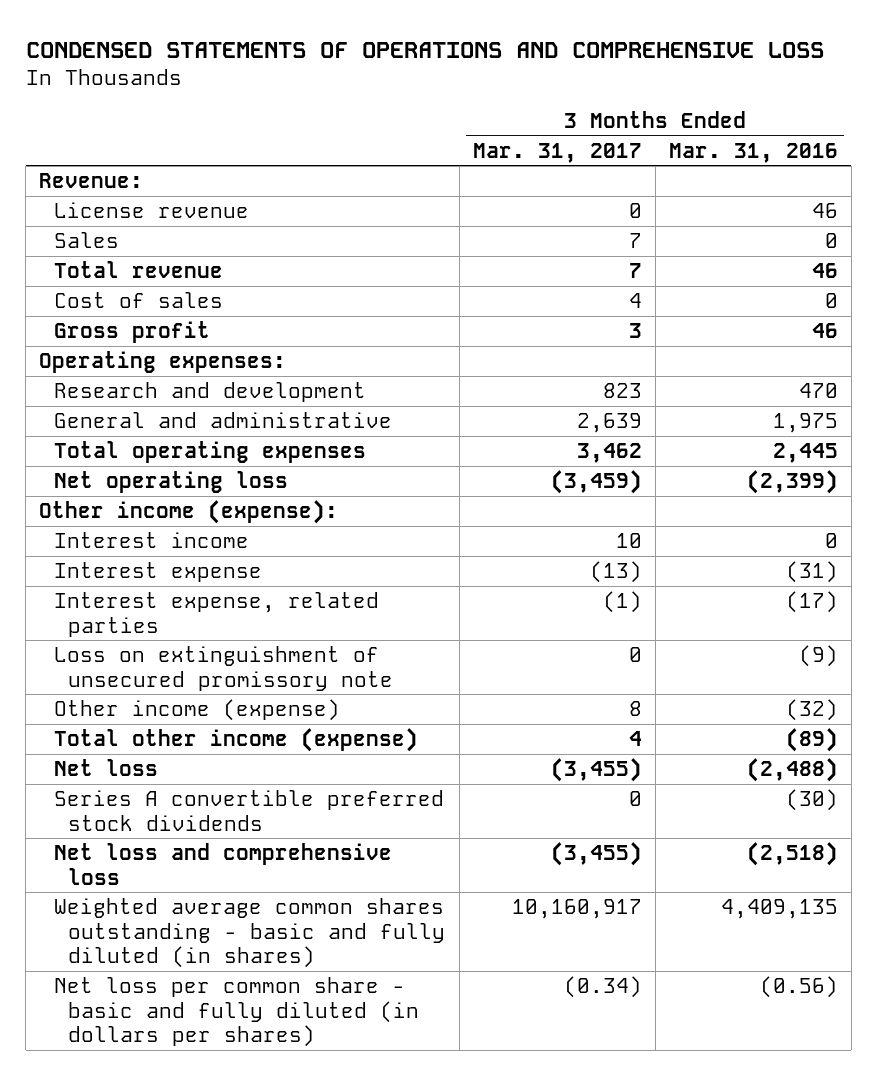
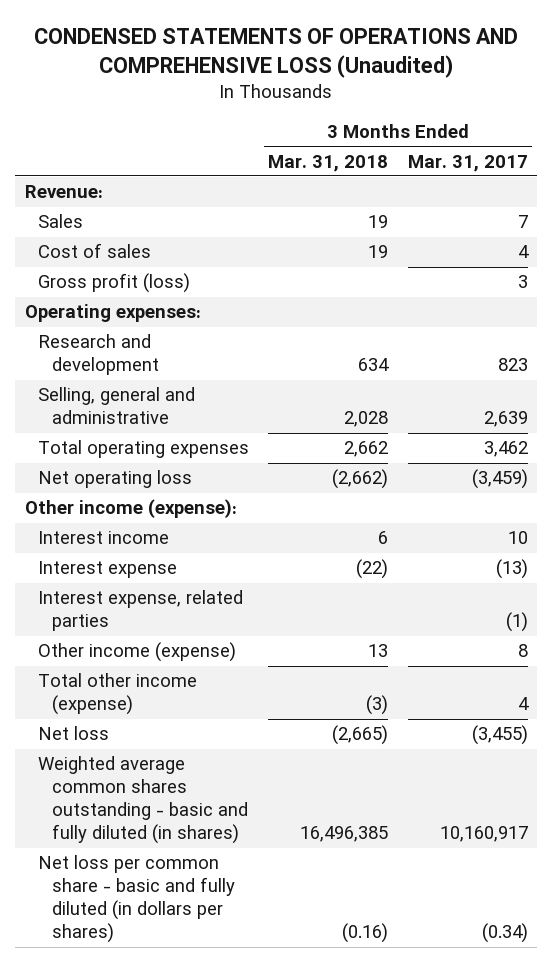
[25,41,824,58] CONDENSED STATEMENTS OF OPERATIONS AND COMPREHENSIVE LOSS -> [34,28,519,78] CONDENSED STATEMENTS OF OPERATIONS AND COMPREHENSIVE LOSS (Unaudited)
[668,142,838,163] Mar. 31, 2016 -> none
none -> [268,154,389,172] Mar. 31, 2018
[53,202,249,219] License revenue -> none
[53,261,223,279] Total revenue -> none
[53,321,210,344] Gross profit -> [38,273,191,294] Gross profit (loss)
[53,412,392,429] General and administrative -> [38,387,196,425] Selling, general and administrative
[53,646,394,691] Loss on extinguishment of unsecured promissory note -> none
[53,790,444,831] Series A convertible preferred stock dividends -> none
[53,843,392,885] Net loss and comprehensive loss -> none

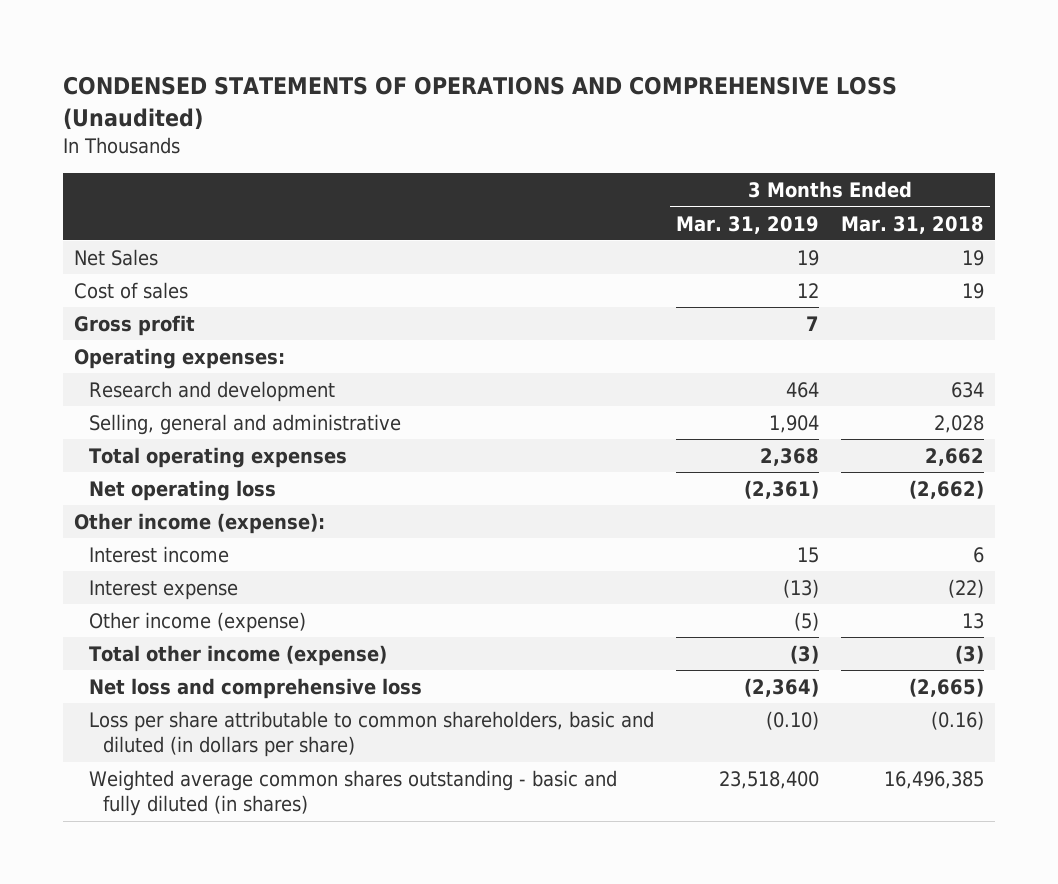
[407,154,528,172] Mar. 31, 2017 -> none
none -> [676,215,820,234] Mar. 31, 2019
[24,185,103,199] Revenue: -> none
[38,214,84,229] Sales -> [74,249,159,267] Net Sales
[38,273,191,294] Gross profit (loss) -> [74,315,196,337] Gross profit
[38,590,244,632] Interest expense, related parties -> none
[38,726,110,741] Net loss -> [88,678,422,700] Net loss and comprehensive loss
none -> [88,711,654,758] Loss per share attributable to common shareholders, basic and diluted (in dollars per share)
[38,855,235,944] Net loss per common share - basic and fully diluted (in dollars per shares) -> none

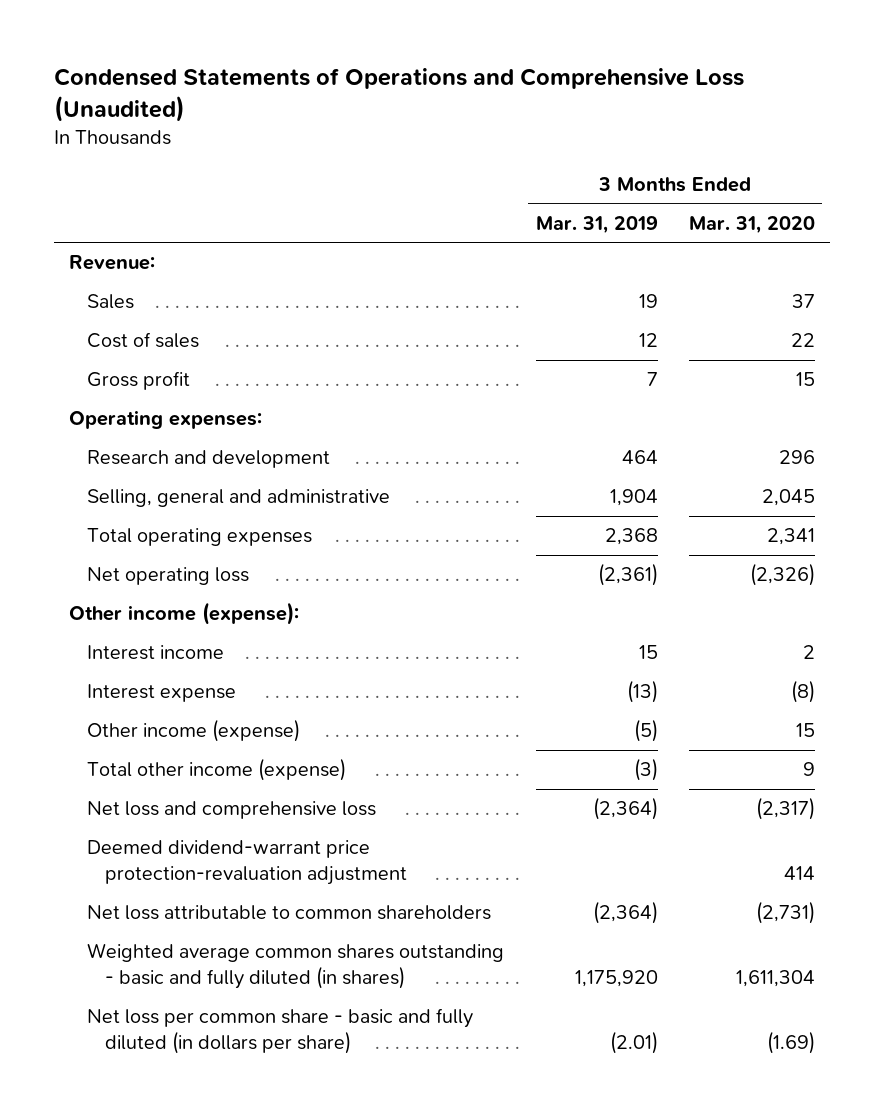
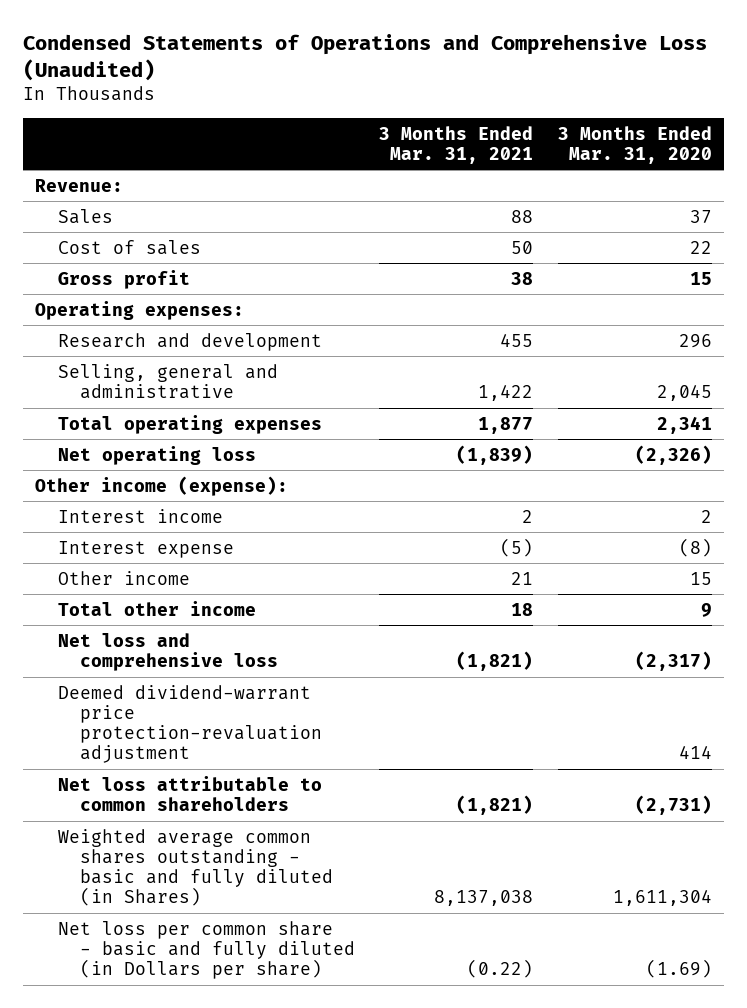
[535,215,658,234] Mar. 31, 2019 -> none
none -> [379,125,534,164] 3 Months Ended Mar. 31, 2021
[87,719,301,743] Other income (expense) -> [57,570,190,585] Other income
[87,758,347,782] Total other income (expense) -> [57,600,256,616] Total other income
[87,943,505,990] Weighted average common shares outstanding - basic and fully diluted (in shares) -> [57,828,334,907] Weighted average common shares outstanding - basic and fully diluted (in Shares)
[87,1008,474,1055] Net loss per common share - basic and fully diluted (in dollars per share) -> [57,920,356,980] Net loss per common share - basic and fully diluted (in Dollars per share)

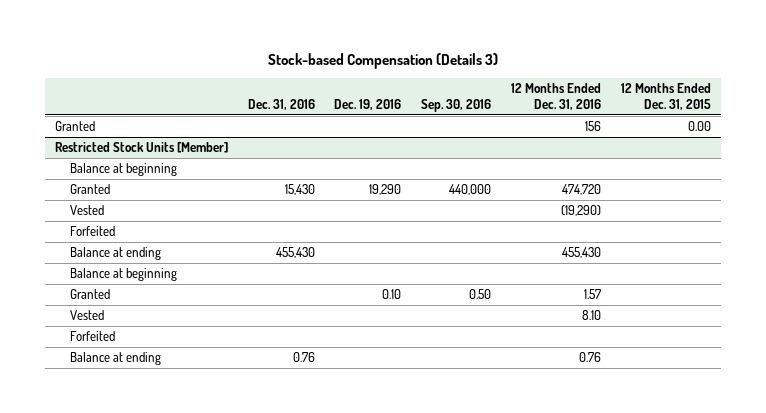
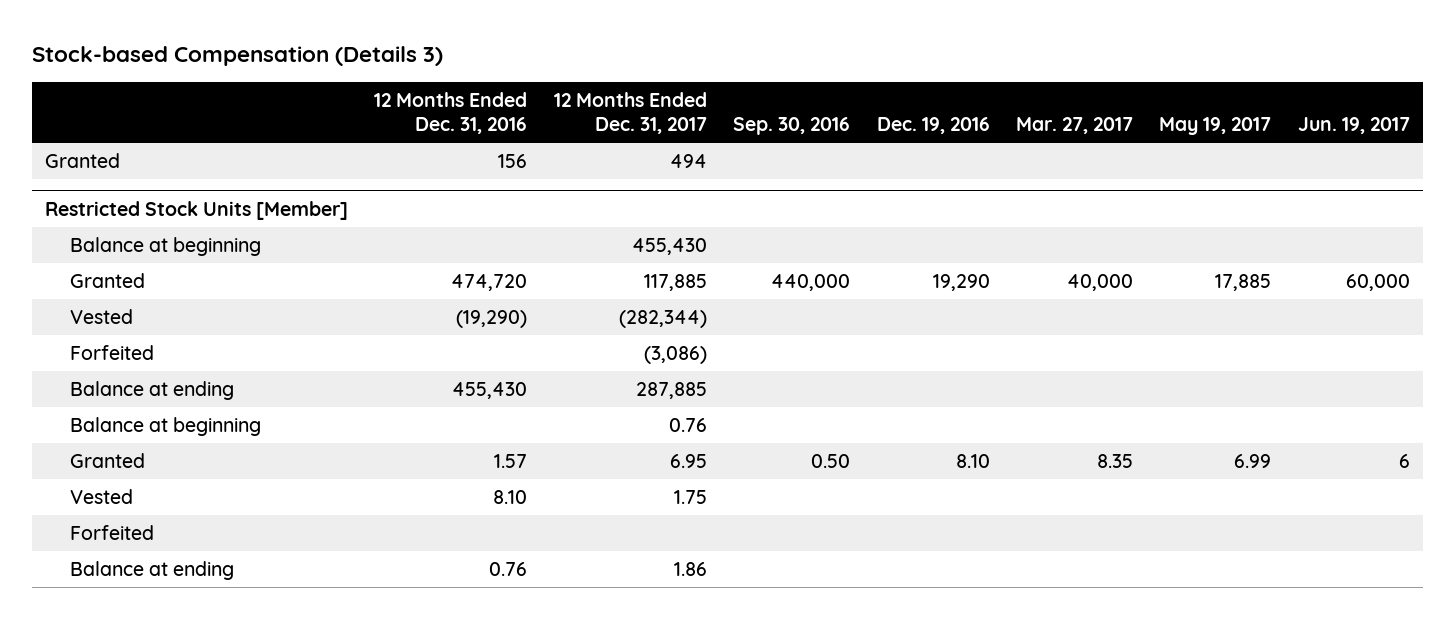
[247,99,315,111] Dec. 31, 2016 -> none
[620,83,711,111] 12 Months Ended Dec. 31, 2015 -> none
none -> [553,92,707,134] 12 Months Ended Dec. 31, 2017
none -> [1015,116,1133,134] Mar. 27, 2017
none -> [1159,116,1272,135] May 19, 2017
none -> [1297,116,1410,134] Jun. 19, 2017
[382,289,402,300] 0.10 -> [955,454,990,469] 8.10

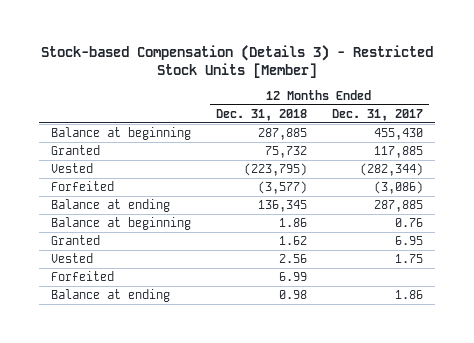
[31,46,443,67] Stock-based Compensation (Details 3) -> [40,45,433,79] Stock-based Compensation (Details 3) - Restricted Stock Units [Member]
[374,92,528,134] 12 Months Ended Dec. 31, 2016 -> none
[733,116,851,135] Sep. 30, 2016 -> none
[876,116,990,134] Dec. 19, 2016 -> none
[1015,116,1133,134] Mar. 27, 2017 -> none
[1159,116,1272,135] May 19, 2017 -> none
[1297,116,1410,134] Jun. 19, 2017 -> none
none -> [215,108,307,121] Dec. 31, 2018
[44,153,120,169] Granted -> none
[44,200,348,220] Restricted Stock Units [Member] -> none

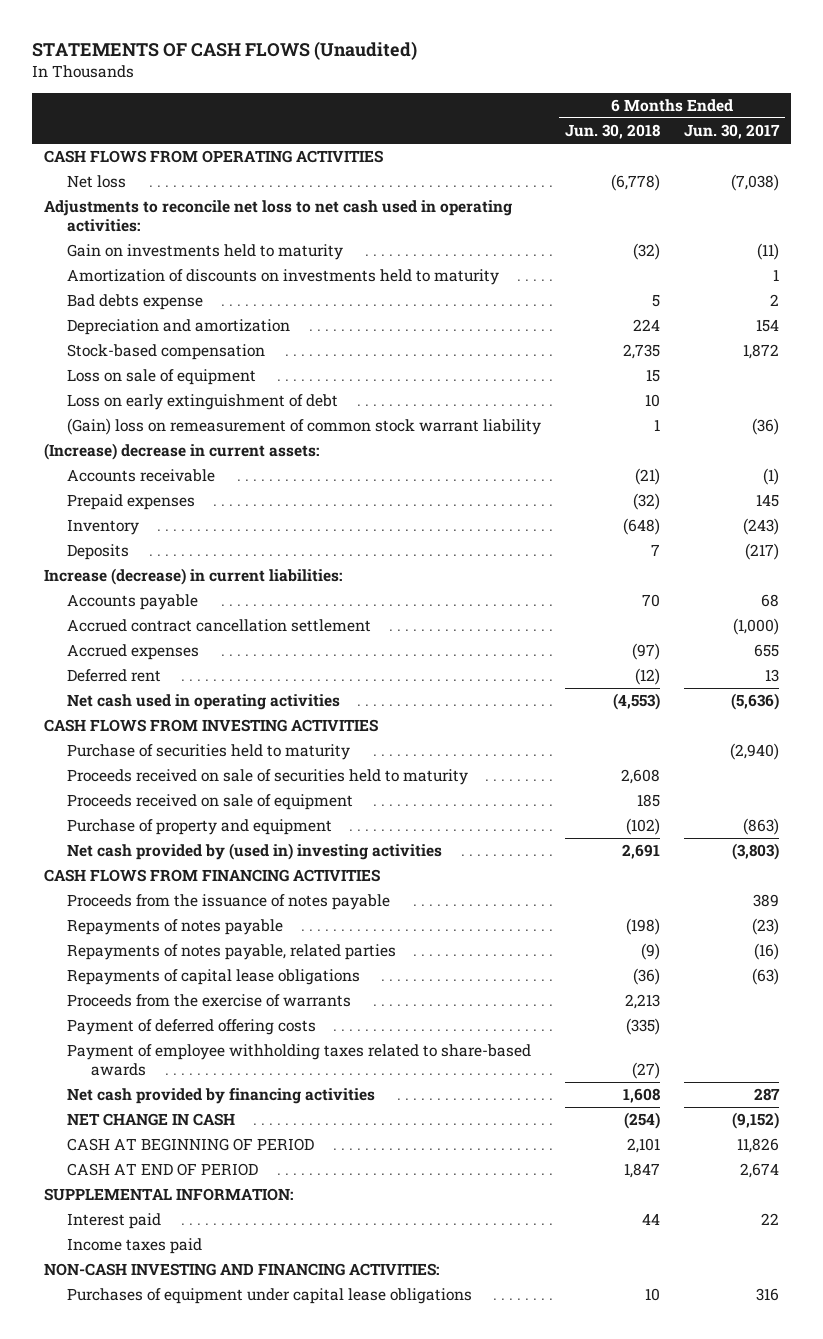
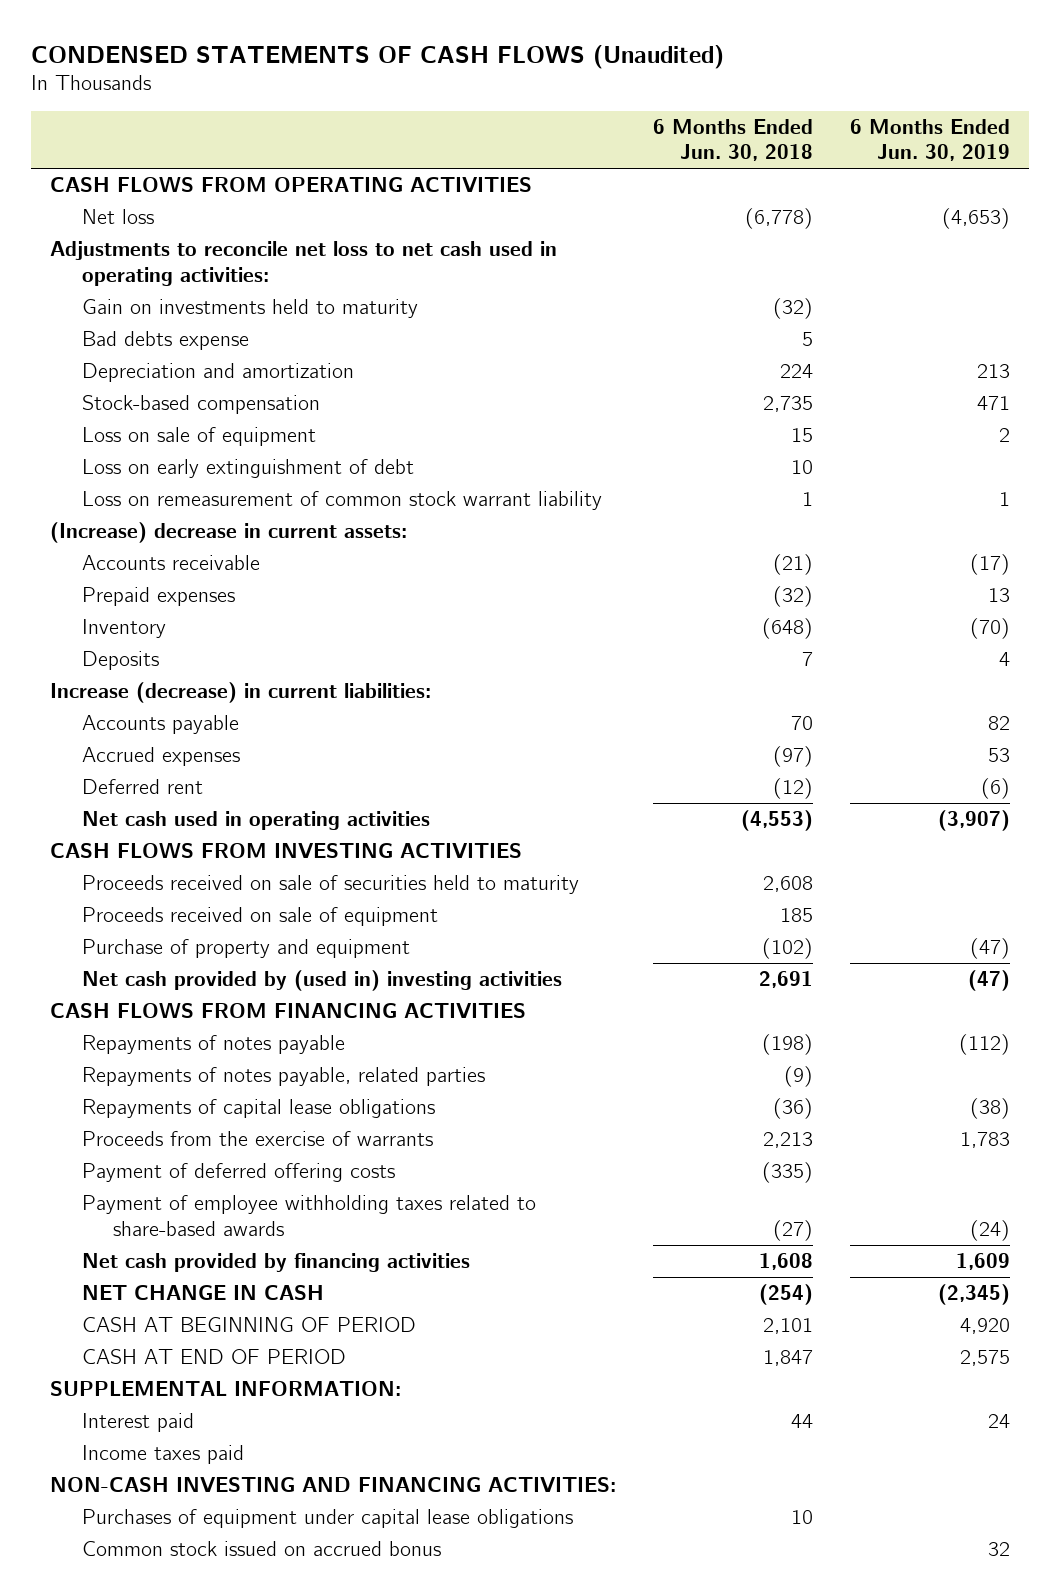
[32,41,418,61] STATEMENTS OF CASH FLOWS (Unaudited) -> [31,44,725,69] CONDENSED STATEMENTS OF CASH FLOWS (Unaudited)
[683,124,780,140] Jun. 30, 2017 -> none
none -> [850,118,1011,162] 6 Months Ended Jun. 30, 2019
[67,269,500,286] Amortization of discounts on investments held to maturity -> none
[67,418,542,436] (Gain) loss on remeasurement of common stock warrant liability -> [81,491,602,511] Loss on remeasurement of common stock warrant liability
[67,619,372,633] Accrued contract cancellation settlement -> none
[67,744,351,761] Purchase of securities held to maturity -> none
[67,894,391,911] Proceeds from the issuance of notes payable -> none
none -> [81,1541,441,1557] Common stock issued on accrued bonus

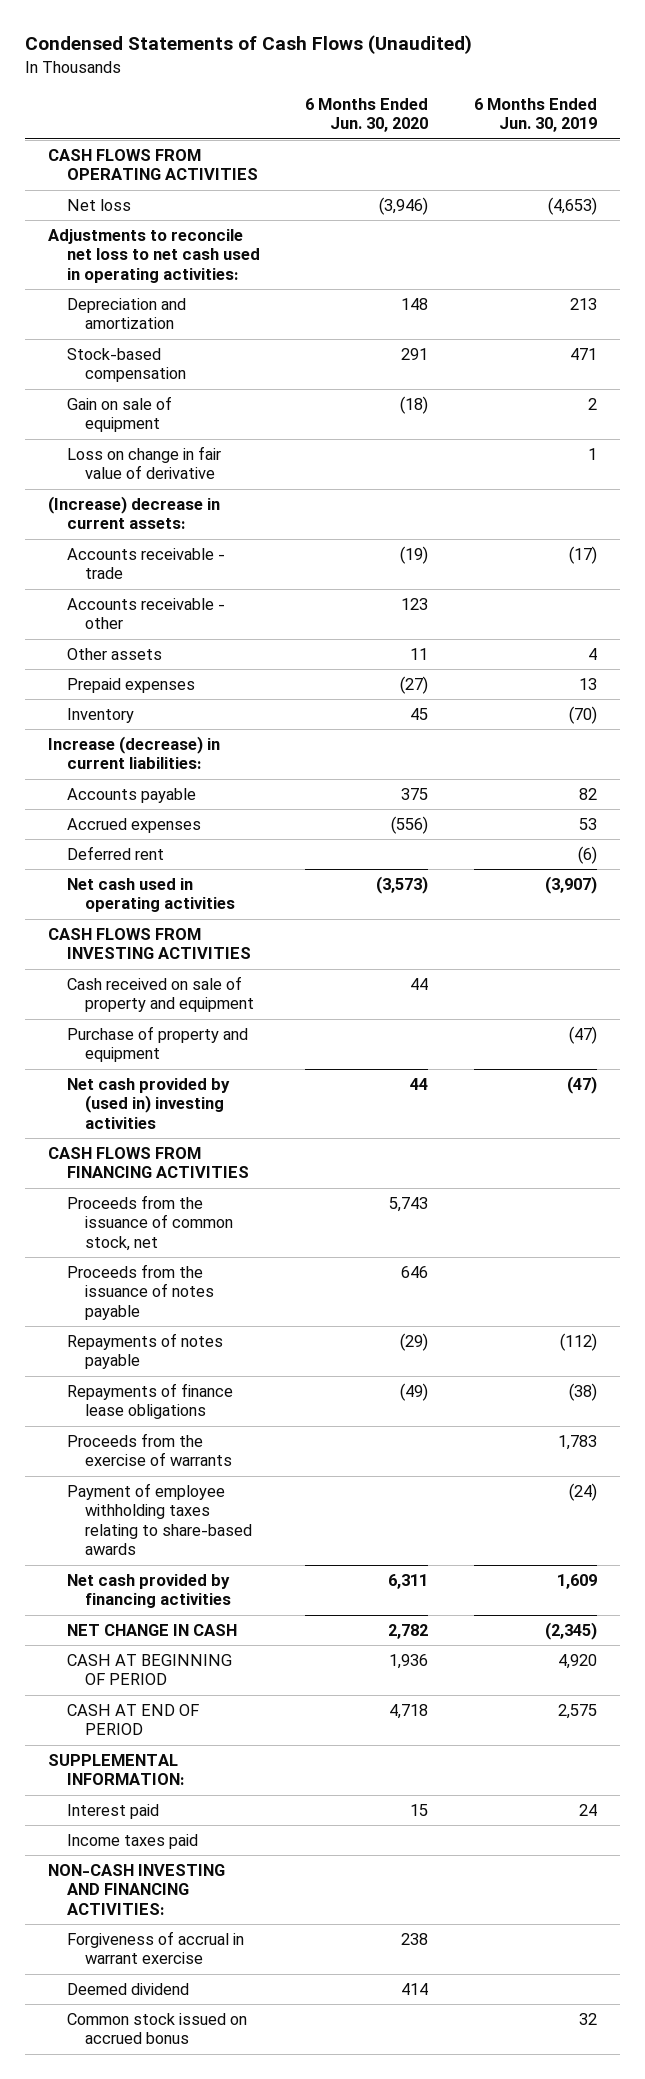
[31,44,725,69] CONDENSED STATEMENTS OF CASH FLOWS (Unaudited) -> [24,35,472,55] Condensed Statements of Cash Flows (Unaudited)
[653,118,814,162] 6 Months Ended Jun. 30, 2018 -> none
none -> [305,97,429,133] 6 Months Ended Jun. 30, 2020
[81,299,418,319] Gain on investments held to maturity -> none
[81,331,249,351] Bad debts expense -> none
[81,459,414,479] Loss on early extinguishment of debt -> none
[81,491,602,511] Loss on remeasurement of common stock warrant liability -> none
[81,427,316,447] Loss on sale of equipment -> [66,395,172,433] Gain on sale of equipment
none -> [66,445,221,480] Loss on change in fair value of derivative
[81,555,260,571] Accounts receivable -> [66,547,225,580] Accounts receivable - trade
none -> [66,597,225,630] Accounts receivable - other
none -> [66,647,162,660] Other assets
[81,651,159,671] Deposits -> none
[81,875,579,895] Proceeds received on sale of securities held to maturity -> none
[81,907,438,927] Proceeds received on sale of equipment -> [66,975,255,1013] Cash received on sale of property and equipment
none -> [66,1194,234,1251] Proceeds from the issuance of common stock, net
none -> [66,1263,215,1320] Proceeds from the issuance of notes payable
[81,1067,485,1087] Repayments of notes payable, related parties -> none
[81,1099,435,1119] Repayments of capital lease obligations -> [66,1382,233,1420] Repayments of finance lease obligations
[81,1163,395,1183] Payment of deferred offering costs -> none
[81,1195,536,1236] Payment of employee withholding taxes related to share-based awards -> [66,1482,253,1556] Payment of employee withholding taxes relating to share-based awards
[81,1509,573,1529] Purchases of equipment under capital lease obligations -> none
none -> [66,1930,244,1965] Forgiveness of accrual in warrant exercise
none -> [66,1982,189,1995] Deemed dividend

